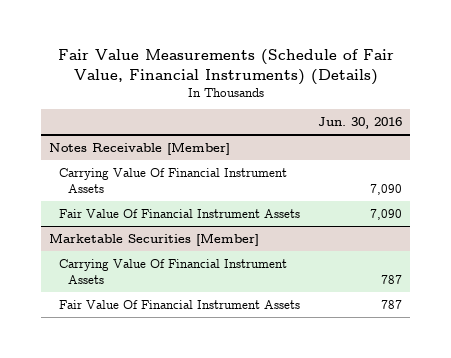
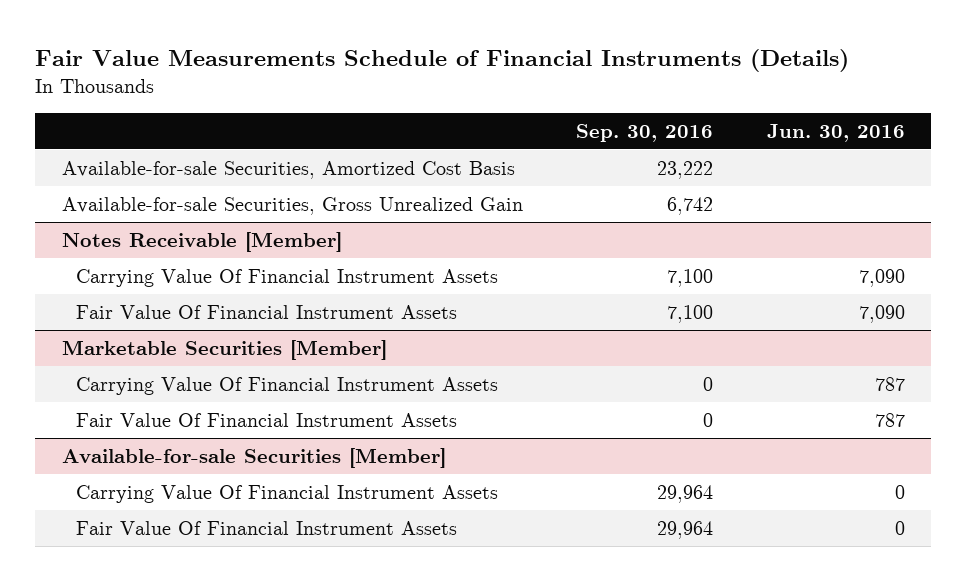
[57,49,394,85] Fair Value Measurements (Schedule of Fair Value, Financial Instruments) (Details) -> [34,48,849,72] Fair Value Measurements Schedule of Financial Instruments (Details)
none -> [576,123,714,142] Sep. 30, 2016
none -> [61,160,515,179] Available-for-sale Securities, Amortized Cost Basis
none -> [61,196,523,215] Available-for-sale Securities, Gross Unrealized Gain
none -> [61,447,446,468] Available-for-sale Securities [Member]
none -> [76,484,499,503] Carrying Value Of Financial Instrument Assets
none -> [76,520,458,535] Fair Value Of Financial Instrument Assets

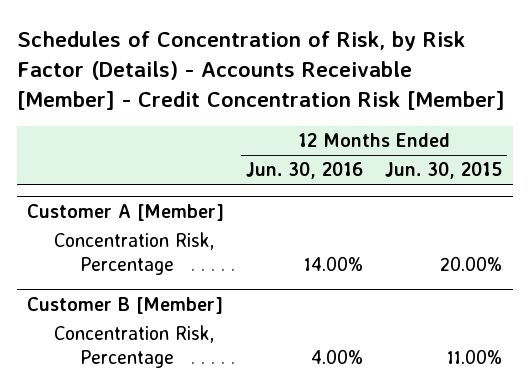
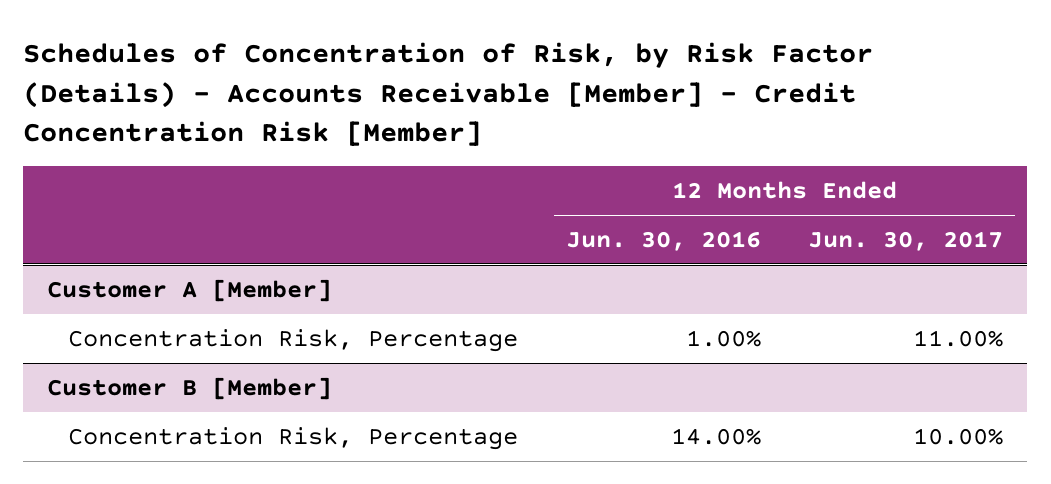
[384,162,502,180] Jun. 30, 2015 -> none
none -> [808,230,1004,251] Jun. 30, 2017
[304,255,364,271] 14.00% -> [685,329,761,347] 1.00%
[311,348,364,364] 4.00% -> [670,427,761,445] 14.00%

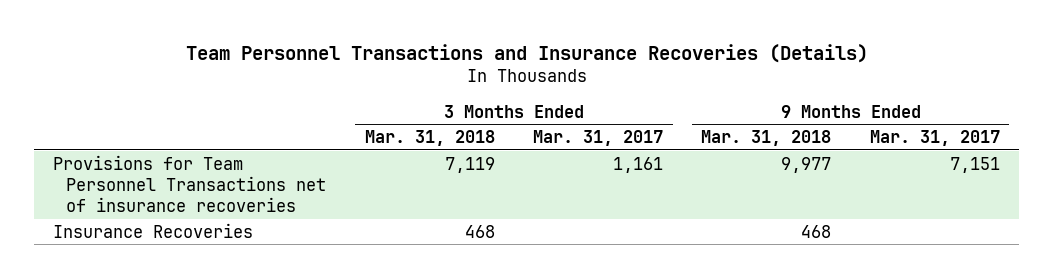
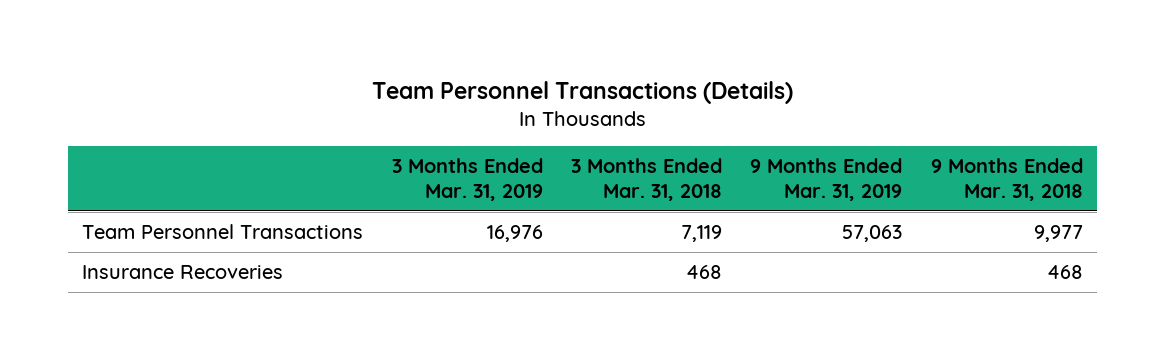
[185,43,868,63] Team Personnel Transactions and Insurance Recoveries (Details) -> [371,81,793,105] Team Personnel Transactions (Details)
[532,130,663,147] Mar. 31, 2017 -> none
[869,130,1000,147] Mar. 31, 2017 -> none
none -> [391,158,543,202] 3 Months Ended Mar. 31, 2019
none -> [750,158,903,202] 9 Months Ended Mar. 31, 2019
[53,154,327,213] Provisions for Team Personnel Transactions net of insurance recoveries -> [82,223,364,239] Team Personnel Transactions

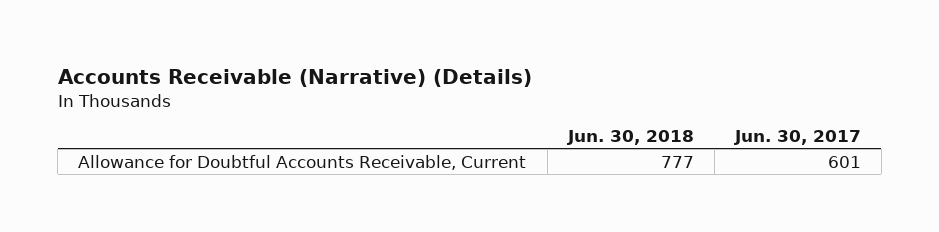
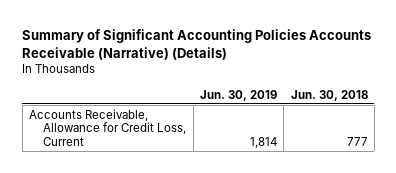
[57,69,532,88] Accounts Receivable (Narrative) (Details) -> [22,28,372,60] Summary of Significant Accounting Policies Accounts Receivable (Narrative) (Details)
[733,130,861,146] Jun. 30, 2017 -> none
none -> [199,89,277,101] Jun. 30, 2019
[78,154,527,170] Allowance for Doubtful Accounts Receivable, Current -> [28,108,187,146] Accounts Receivable, Allowance for Credit Loss, Current

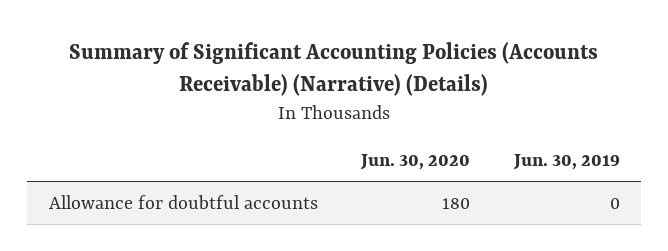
[22,28,372,60] Summary of Significant Accounting Policies Accounts Receivable (Narrative) (Details) -> [69,41,599,96] Summary of Significant Accounting Policies (Accounts Receivable) (Narrative) (Details)
[290,89,368,101] Jun. 30, 2018 -> none
none -> [360,154,471,171] Jun. 30, 2020
[28,108,187,146] Accounts Receivable, Allowance for Credit Loss, Current -> [48,194,318,209] Allowance for doubtful accounts
[249,136,277,148] 1,814 -> [609,197,620,209] 0

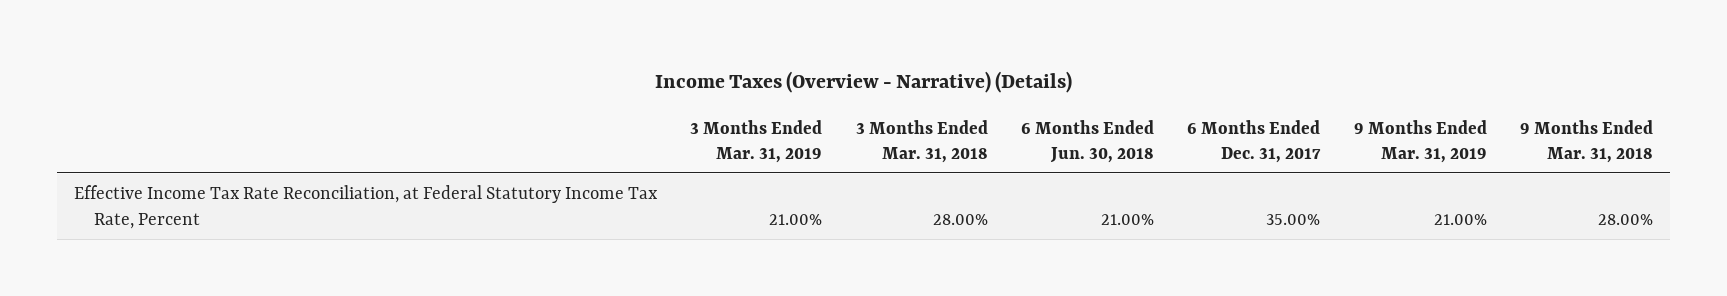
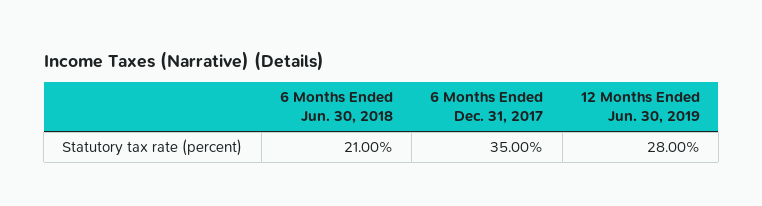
[654,71,1072,94] Income Taxes (Overview - Narrative) (Details) -> [43,51,324,72] Income Taxes (Narrative) (Details)
[690,119,823,163] 3 Months Ended Mar. 31, 2019 -> none
[855,119,988,163] 3 Months Ended Mar. 31, 2018 -> none
[1353,119,1487,163] 9 Months Ended Mar. 31, 2019 -> none
[1519,119,1653,163] 9 Months Ended Mar. 31, 2018 -> none
none -> [579,91,700,125] 12 Months Ended Jun. 30, 2019
[74,185,659,229] Effective Income Tax Rate Reconciliation, at Federal Statutory Income Tax Rate, Percent -> [62,139,243,157] Statutory tax rate (percent)

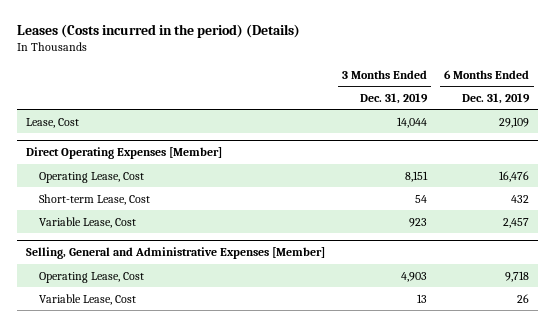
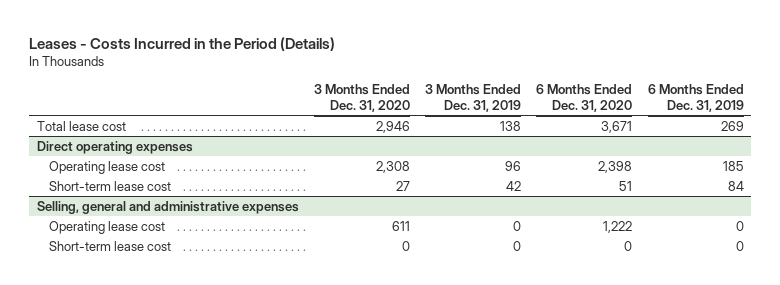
[17,24,301,39] Leases (Costs incurred in the period) (Details) -> [28,36,335,51] Leases - Costs Incurred in the Period (Details)
none -> [313,83,410,112] 3 Months Ended Dec. 31, 2020
none -> [536,83,633,112] 6 Months Ended Dec. 31, 2020
[38,216,136,228] Variable Lease, Cost -> none
[38,293,136,305] Variable Lease, Cost -> none
[25,117,79,128] Lease, Cost -> [36,120,126,131] Total lease cost
[397,116,428,128] 14,044 -> [500,120,522,131] 138
[499,116,530,128] 29,109 -> [720,120,744,131] 269
[25,147,222,160] Direct Operating Expenses [Member] -> [36,140,193,154] Direct operating expenses
[38,171,144,183] Operating Lease, Cost -> [48,160,165,174] Operating lease cost
[405,170,429,182] 8,151 -> [505,160,522,171] 96
[499,170,530,182] 16,476 -> [722,160,744,171] 185
[38,193,150,205] Short-term Lease, Cost -> [48,180,171,191] Short-term lease cost
[415,194,428,203] 54 -> [506,180,522,191] 42
[511,194,530,203] 432 -> [727,180,744,191] 84
[25,247,325,260] Selling, General and Administrative Expenses [Member] -> [36,200,299,214] Selling, general and administrative expenses
[38,271,144,283] Operating Lease, Cost -> [48,220,165,234] Operating lease cost
[401,271,428,282] 4,903 -> [513,220,522,231] 0
[505,270,530,282] 9,718 -> [735,220,744,231] 0
none -> [48,240,171,251] Short-term lease cost

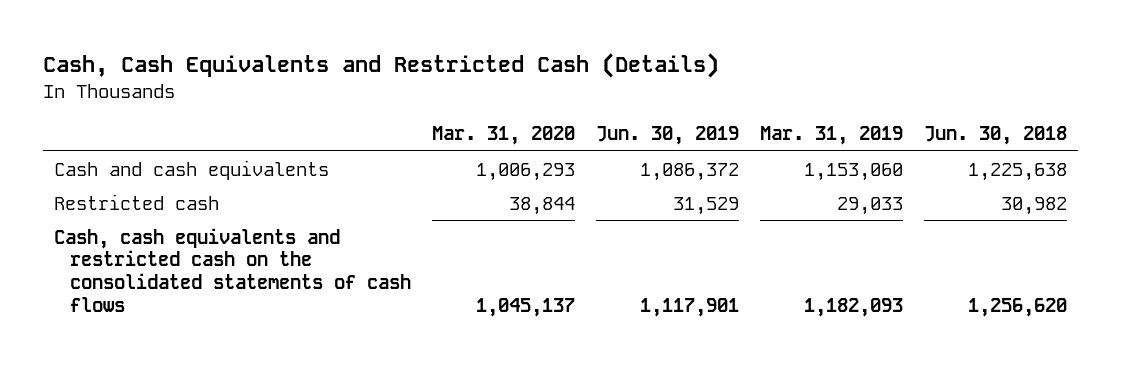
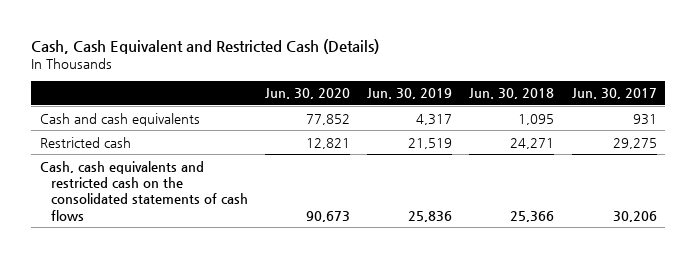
[43,53,720,79] Cash, Cash Equivalents and Restricted Cash (Details) -> [30,38,379,54] Cash, Cash Equivalent and Restricted Cash (Details)
[432,126,576,146] Mar. 31, 2020 -> none
[760,126,904,146] Mar. 31, 2019 -> none
none -> [264,88,350,100] Jun. 30, 2020
none -> [571,88,657,100] Jun. 30, 2017
[640,162,740,181] 1,086,372 -> [416,113,453,125] 4,317
[968,162,1068,181] 1,225,638 -> [518,113,555,125] 1,095
[673,196,740,215] 31,529 -> [408,137,453,149] 21,519
[1001,196,1068,215] 30,982 -> [510,137,555,149] 24,271
[640,297,740,317] 1,117,901 -> [408,210,453,222] 25,836
[968,297,1068,317] 1,256,620 -> [510,210,555,222] 25,366

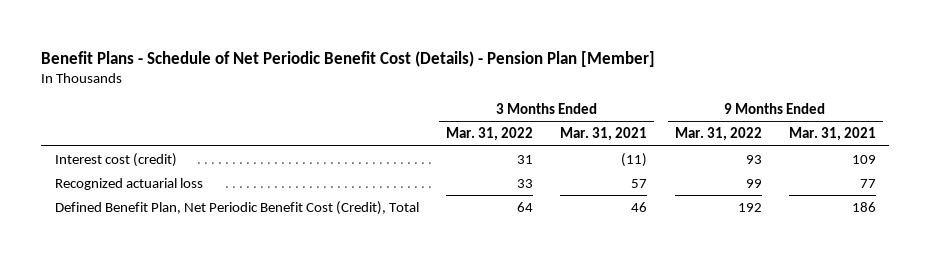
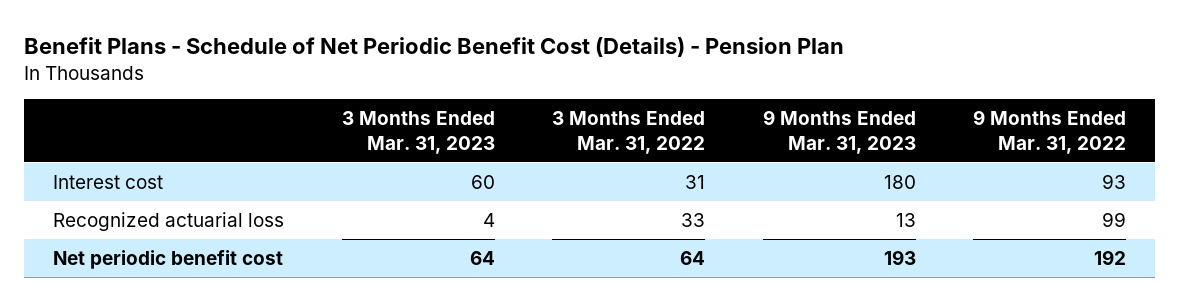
[41,50,656,67] Benefit Plans - Schedule of Net Periodic Benefit Cost (Details) - Pension Plan [Member] -> [24,37,845,58] Benefit Plans - Schedule of Net Periodic Benefit Cost (Details) - Pension Plan
[560,127,648,142] Mar. 31, 2021 -> none
[788,127,876,142] Mar. 31, 2021 -> none
none -> [341,111,495,154] 3 Months Ended Mar. 31, 2023
none -> [762,110,916,154] 9 Months Ended Mar. 31, 2023
[54,152,177,167] Interest cost (credit) -> [53,174,164,189] Interest cost
[54,200,419,215] Defined Benefit Plan, Net Periodic Benefit Cost (Credit), Total -> [53,249,284,269] Net periodic benefit cost

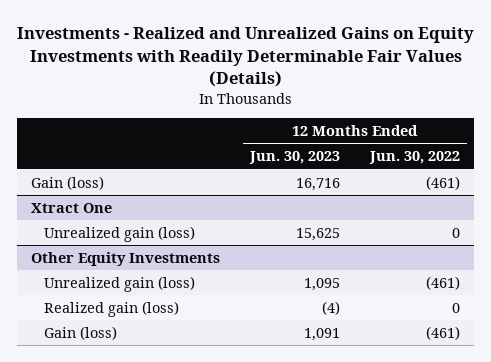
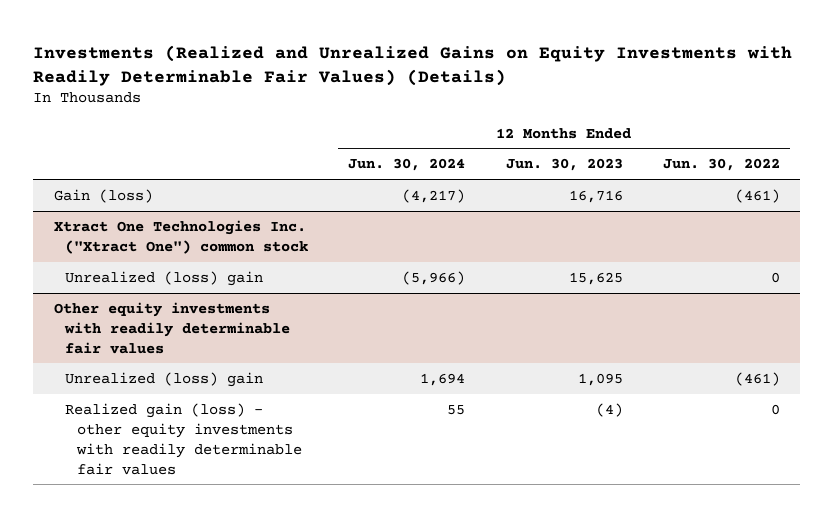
[16,27,474,88] Investments - Realized and Unrealized Gains on Equity Investments with Readily Determinable Fair Values (Details) -> [33,44,793,86] Investments (Realized and Unrealized Gains on Equity Investments with Readily Determinable Fair Values) (Details)
none -> [348,158,466,172] Jun. 30, 2024
[43,325,117,340] Gain (loss) -> none
[31,202,113,213] Xtract One -> [53,219,309,254] Xtract One Technologies Inc. ("Xtract One") common stock
[43,225,195,242] Unrealized gain (loss) -> [65,270,264,286] Unrealized (loss) gain
[31,251,221,266] Other Equity Investments -> [53,301,291,354] Other equity investments with readily determinable fair values
[43,275,195,292] Unrealized gain (loss) -> [65,371,264,387] Unrealized (loss) gain
[43,300,179,317] Realized gain (loss) -> [65,402,302,475] Realized gain (loss) - other equity investments with readily determinable fair values

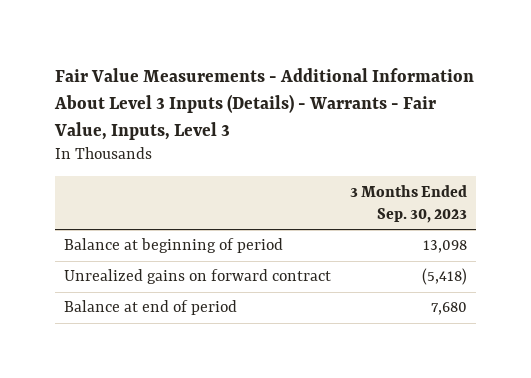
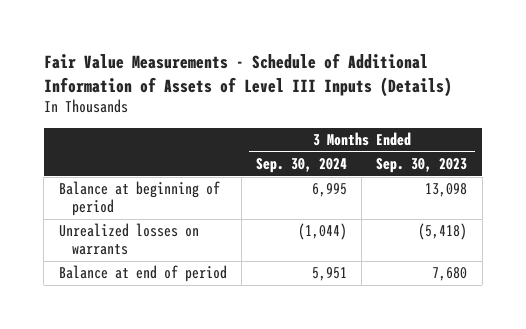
[53,67,474,140] Fair Value Measurements - Additional Information About Level 3 Inputs (Details) - Warrants - Fair Value, Inputs, Level 3 -> [43,52,452,97] Fair Value Measurements - Schedule of Additional Information of Assets of Level III Inputs (Details)
none -> [255,158,347,174] Sep. 30, 2024
[64,269,332,285] Unrealized gains on forward contract -> [58,223,199,256] Unrealized losses on warrants

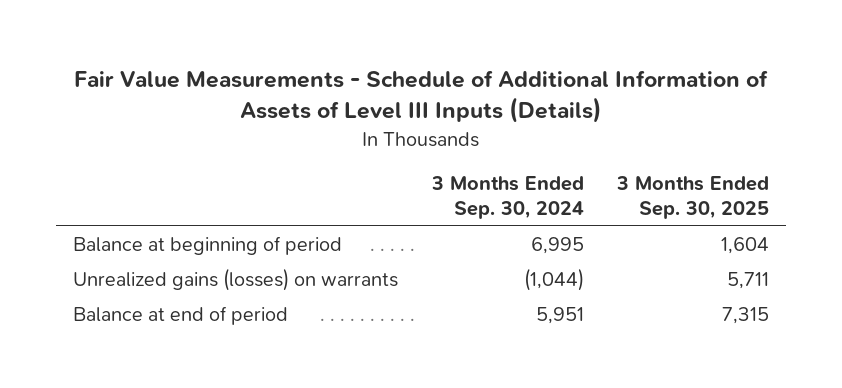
[376,158,468,174] Sep. 30, 2023 -> none
none -> [616,176,770,220] 3 Months Ended Sep. 30, 2025
[58,223,199,256] Unrealized losses on warrants -> [72,268,398,292] Unrealized gains (losses) on warrants

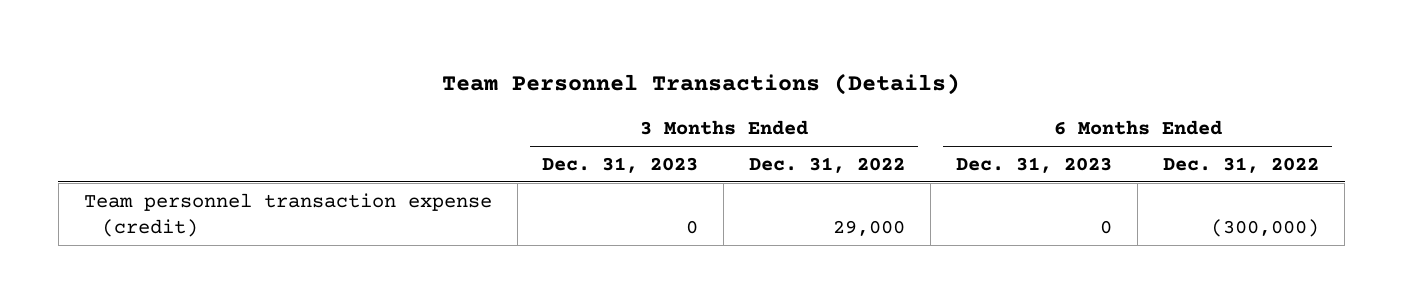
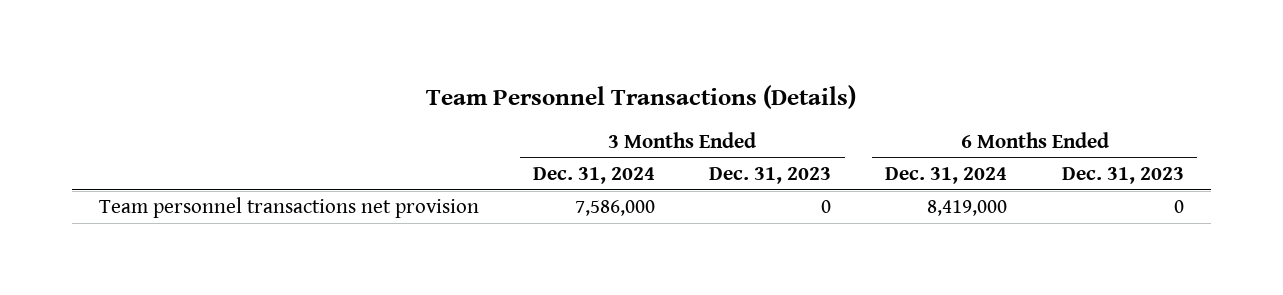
[749,156,906,173] Dec. 31, 2022 -> none
[1163,156,1320,173] Dec. 31, 2022 -> none
none -> [533,167,656,185] Dec. 31, 2024
none -> [885,167,1008,185] Dec. 31, 2024
[83,192,492,238] Team personnel transaction expense (credit) -> [99,197,480,219] Team personnel transactions net provision

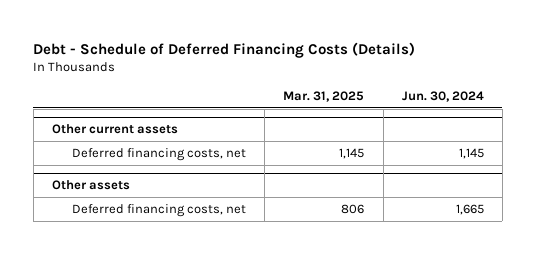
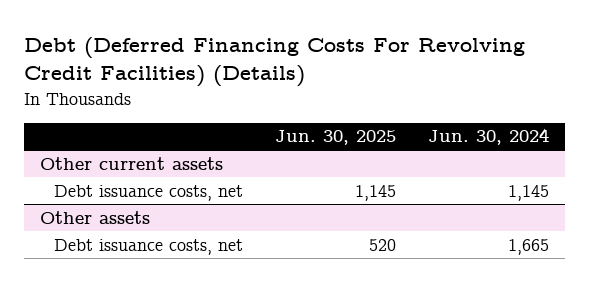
[33,41,416,58] Debt - Schedule of Deferred Financing Costs (Details) -> [23,36,525,88] Debt (Deferred Financing Costs For Revolving Credit Facilities) (Details)
[283,91,365,103] Mar. 31, 2025 -> none
none -> [275,130,397,146] Jun. 30, 2025
[72,147,247,161] Deferred financing costs, net -> [54,184,244,201] Debt issuance costs, net
[72,203,247,217] Deferred financing costs, net -> [54,238,244,255] Debt issuance costs, net

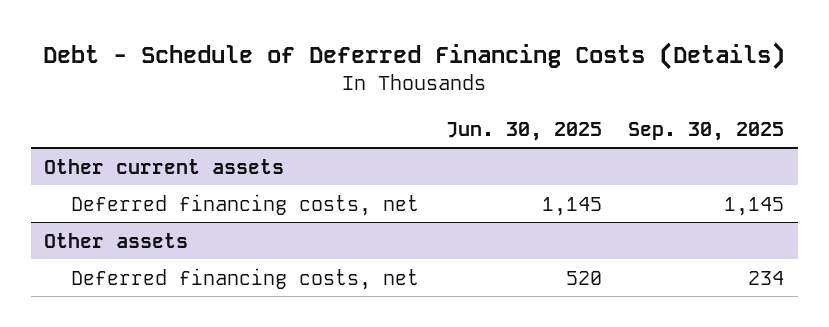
[23,36,525,88] Debt (Deferred Financing Costs For Revolving Credit Facilities) (Details) -> [43,41,786,70] Debt - Schedule of Deferred Financing Costs (Details)
[428,128,550,146] Jun. 30, 2024 -> none
none -> [628,121,785,141] Sep. 30, 2025
[54,184,244,201] Debt issuance costs, net -> [71,193,420,216] Deferred financing costs, net
[54,238,244,255] Debt issuance costs, net -> [71,267,420,290] Deferred financing costs, net

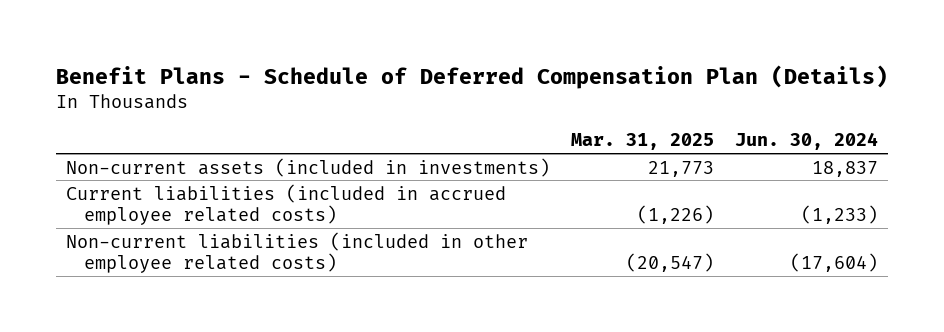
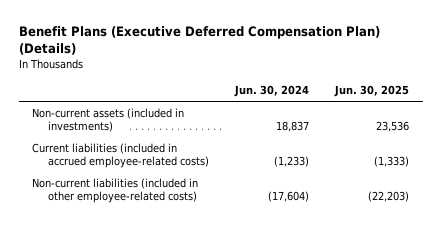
[55,65,888,90] Benefit Plans - Schedule of Deferred Compensation Plan (Details) -> [19,26,381,56] Benefit Plans (Executive Deferred Compensation Plan) (Details)
[571,133,715,151] Mar. 31, 2025 -> none
none -> [334,85,410,98] Jun. 30, 2025
[66,183,507,225] Current liabilities (included in accrued employee related costs) -> [32,142,209,169] Current liabilities (included in accrued employee-related costs)
[66,231,529,273] Non-current liabilities (included in other employee related costs) -> [32,177,199,204] Non-current liabilities (included in other employee-related costs)

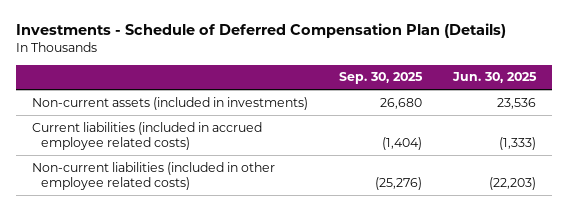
[19,26,381,56] Benefit Plans (Executive Deferred Compensation Plan) (Details) -> [16,23,507,39] Investments - Schedule of Deferred Compensation Plan (Details)
[234,85,310,98] Jun. 30, 2024 -> none
none -> [338,72,423,85] Sep. 30, 2025
[32,142,209,169] Current liabilities (included in accrued employee-related costs) -> [31,121,262,151] Current liabilities (included in accrued employee related costs)
[32,177,199,204] Non-current liabilities (included in other employee-related costs) -> [31,161,275,191] Non-current liabilities (included in other employee related costs)

